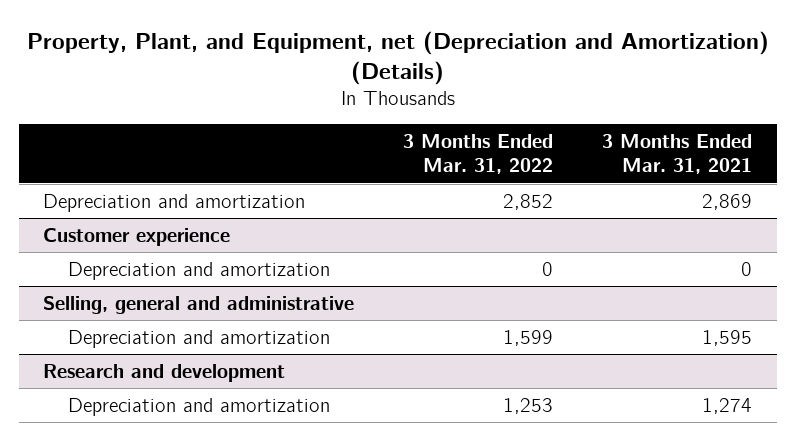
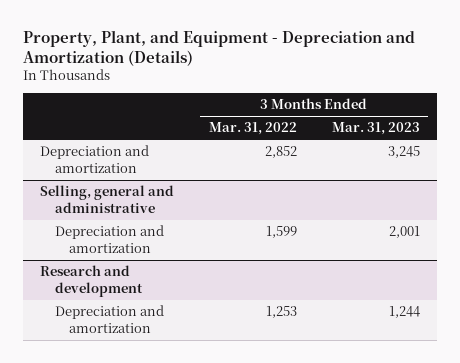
[26,30,769,85] Property, Plant, and Equipment, net (Depreciation and Amortization) (Details) -> [22,29,415,66] Property, Plant, and Equipment - Depreciation and Amortization (Details)
[602,134,753,175] 3 Months Ended Mar. 31, 2021 -> none
none -> [331,122,420,136] Mar. 31, 2023
[43,227,231,246] Customer experience -> none
[68,261,331,280] Depreciation and amortization -> none

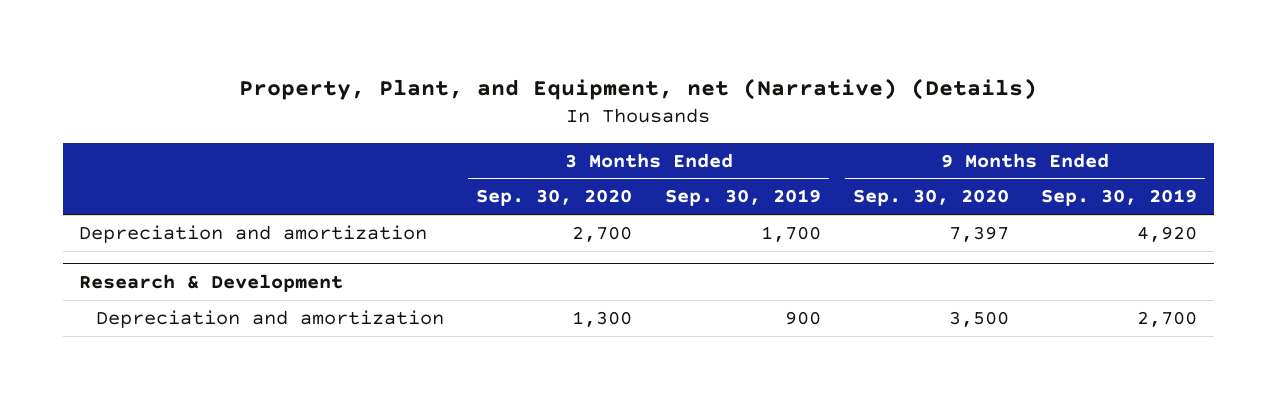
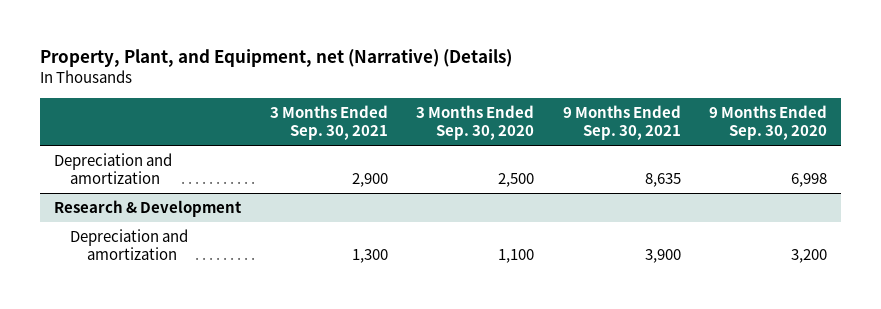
[664,189,821,207] Sep. 30, 2019 -> none
[1041,189,1198,207] Sep. 30, 2019 -> none
none -> [269,105,388,141] 3 Months Ended Sep. 30, 2021
none -> [562,105,681,141] 9 Months Ended Sep. 30, 2021
[572,225,633,242] 2,700 -> [498,173,535,188] 2,500
[949,225,1010,242] 7,397 -> [790,173,827,188] 6,998
[572,310,633,327] 1,300 -> [498,249,535,264] 1,100
[949,310,1010,327] 3,500 -> [790,249,827,264] 3,200

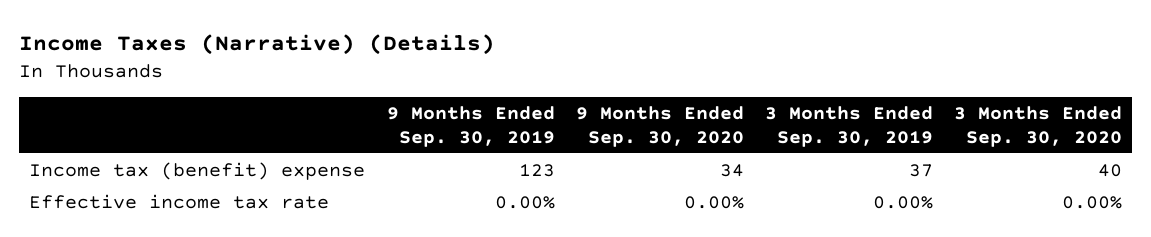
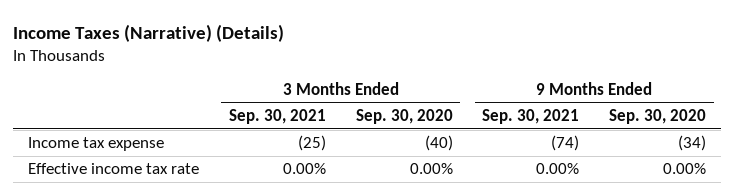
[386,105,555,147] 9 Months Ended Sep. 30, 2019 -> none
[764,105,933,147] 3 Months Ended Sep. 30, 2019 -> none
none -> [228,109,326,125] Sep. 30, 2021
none -> [482,109,580,125] Sep. 30, 2021
[29,161,366,180] Income tax (benefit) expense -> [28,137,165,152] Income tax expense
[719,163,744,177] 34 -> [678,135,707,152] (34)
[1097,163,1122,177] 40 -> [424,135,453,152] (40)

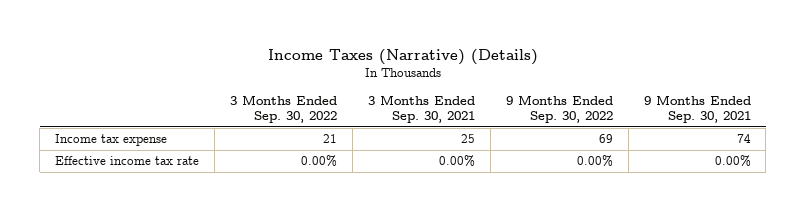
[355,109,453,125] Sep. 30, 2020 -> none
[609,109,707,125] Sep. 30, 2020 -> none
none -> [230,95,338,123] 3 Months Ended Sep. 30, 2022
none -> [505,95,613,123] 9 Months Ended Sep. 30, 2022
[297,135,326,152] (25) -> [460,134,475,144] 25
[551,135,580,152] (74) -> [736,134,751,144] 74

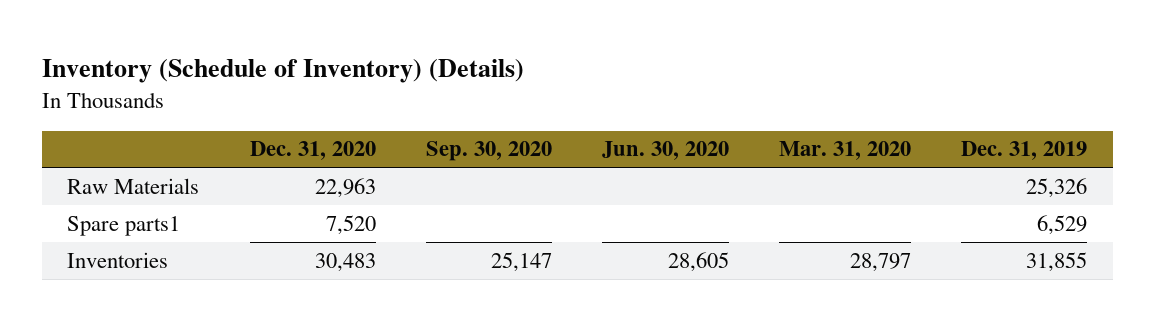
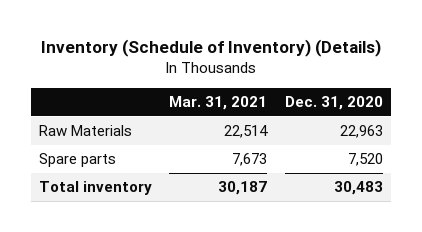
[425,141,552,162] Sep. 30, 2020 -> none
[601,141,729,161] Jun. 30, 2020 -> none
[779,141,912,161] Mar. 31, 2020 -> none
[961,141,1088,161] Dec. 31, 2019 -> none
none -> [169,96,268,111] Mar. 31, 2021
[67,215,181,236] Spare parts1 -> [39,153,117,168] Spare parts
[67,251,169,268] Inventories -> [39,181,153,196] Total inventory

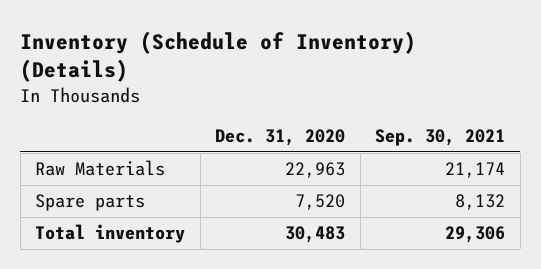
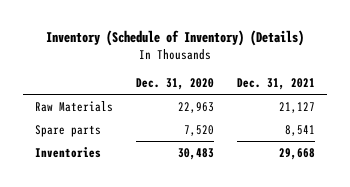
[375,129,506,147] Sep. 30, 2021 -> none
none -> [237,78,316,91] Dec. 31, 2021
[35,224,186,244] Total inventory -> [34,146,101,158] Inventories

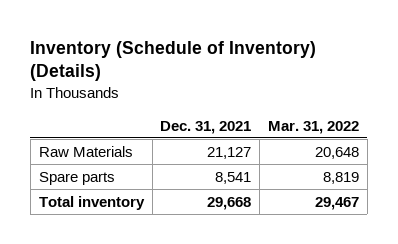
[135,78,214,91] Dec. 31, 2020 -> none
none -> [268,120,360,134] Mar. 31, 2022
[34,146,101,158] Inventories -> [38,195,145,210] Total inventory

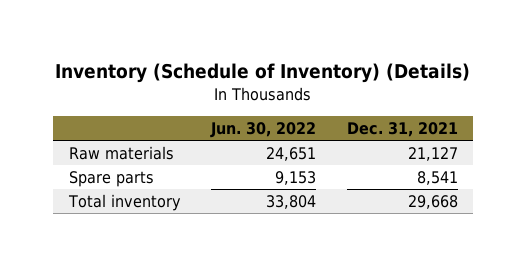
[268,120,360,134] Mar. 31, 2022 -> none
none -> [210,121,317,138] Jun. 30, 2022
[38,145,133,157] Raw Materials -> [68,146,174,161] Raw materials

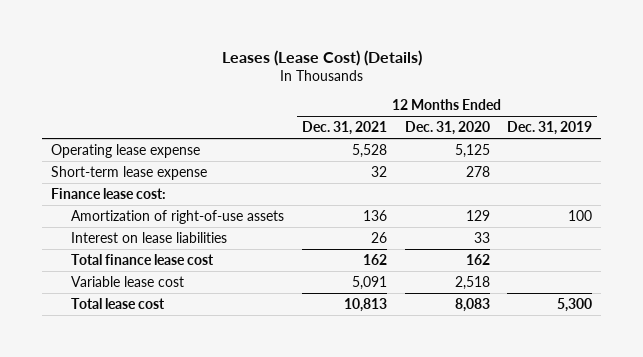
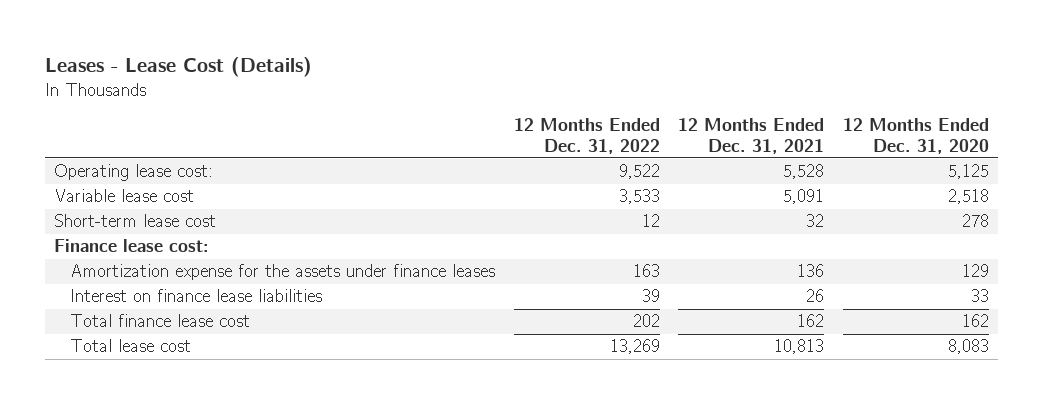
[221,49,422,66] Leases (Lease Cost) (Details) -> [44,56,312,77] Leases - Lease Cost (Details)
[507,120,593,135] Dec. 31, 2019 -> none
none -> [513,118,660,154] 12 Months Ended Dec. 31, 2022
[50,143,200,158] Operating lease expense -> [54,164,214,182] Operating lease cost:
[70,275,184,287] Variable lease cost -> [54,189,195,203] Variable lease cost
[50,165,207,180] Short-term lease expense -> [54,214,217,228] Short-term lease cost
[70,209,284,224] Amortization of right-of-use assets -> [70,264,496,281] Amortization expense for the assets under finance leases
[70,231,227,243] Interest on lease liabilities -> [70,289,323,303] Interest on finance lease liabilities

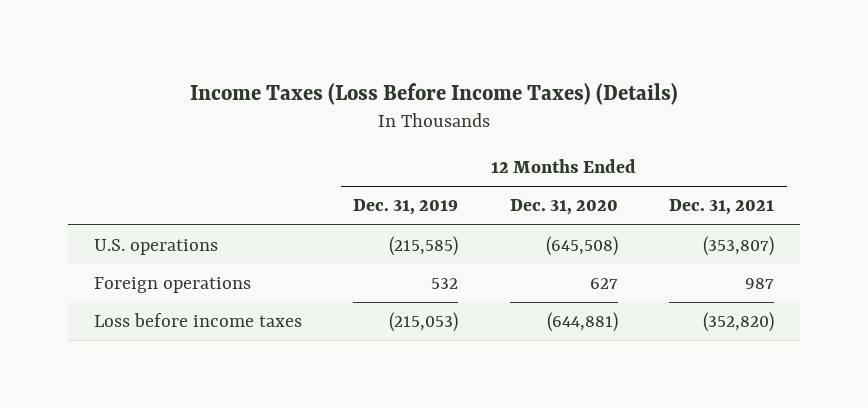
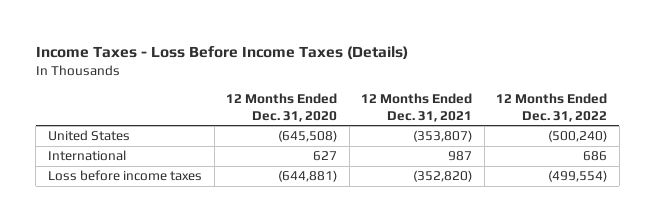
[190,82,679,105] Income Taxes (Loss Before Income Taxes) (Details) -> [35,45,408,59] Income Taxes - Loss Before Income Taxes (Details)
[353,199,459,216] Dec. 31, 2019 -> none
none -> [496,93,608,122] 12 Months Ended Dec. 31, 2022
[93,239,218,256] U.S. operations -> [47,130,130,142] United States
[93,277,251,294] Foreign operations -> [47,150,126,162] International

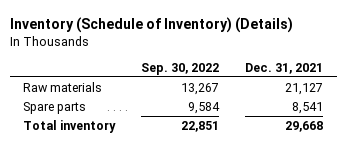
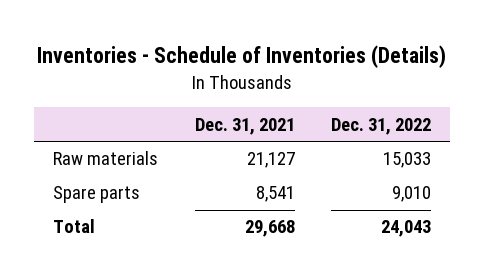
[9,17,293,34] Inventory (Schedule of Inventory) (Details) -> [37,45,447,69] Inventories - Schedule of Inventories (Details)
[141,62,220,75] Sep. 30, 2022 -> none
none -> [331,117,432,135] Dec. 31, 2022
[23,119,117,133] Total inventory -> [52,219,95,234] Total

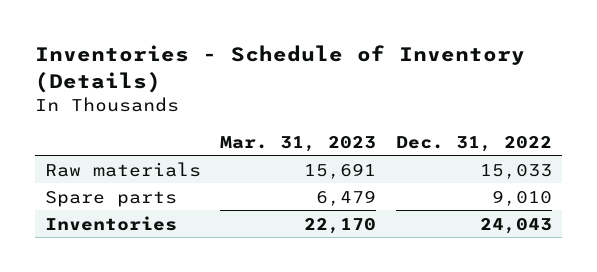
[37,45,447,69] Inventories - Schedule of Inventories (Details) -> [35,45,526,93] Inventories - Schedule of Inventory (Details)
[194,117,295,135] Dec. 31, 2021 -> none
none -> [220,135,377,152] Mar. 31, 2023
[52,219,95,234] Total -> [44,215,177,231] Inventories

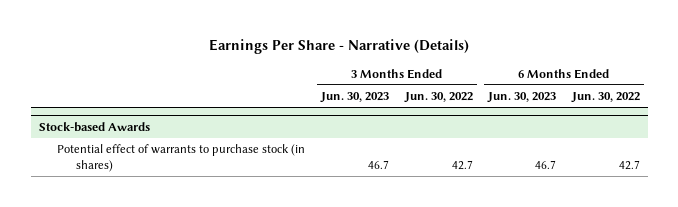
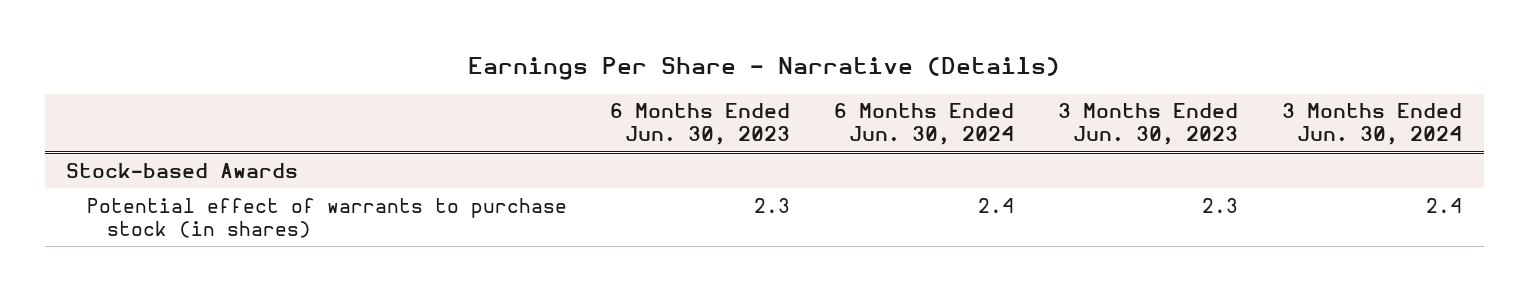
[403,92,473,104] Jun. 30, 2022 -> none
[570,92,640,104] Jun. 30, 2022 -> none
none -> [834,103,1015,146] 6 Months Ended Jun. 30, 2024
none -> [1281,103,1462,146] 3 Months Ended Jun. 30, 2024
[368,159,390,169] 46.7 -> [1202,197,1239,213] 2.3
[535,159,557,169] 46.7 -> [754,197,791,213] 2.3

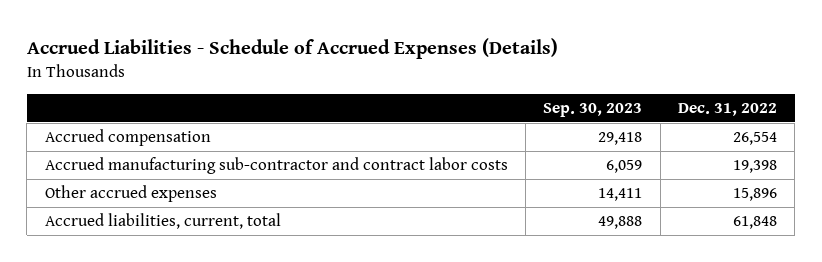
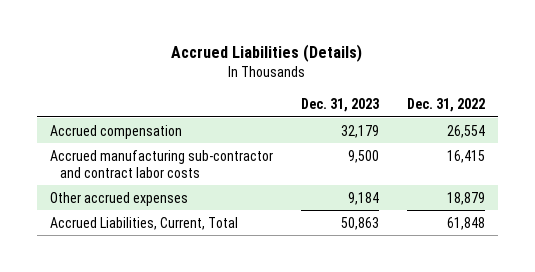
[26,37,558,59] Accrued Liabilities - Schedule of Accrued Expenses (Details) -> [171,44,363,63] Accrued Liabilities (Details)
[543,103,643,118] Sep. 30, 2023 -> none
none -> [300,97,379,112] Dec. 31, 2023
[732,160,777,174] 19,398 -> [446,149,485,163] 16,415
[732,188,777,202] 15,896 -> [446,191,485,205] 18,879
[44,213,281,230] Accrued liabilities, current, total -> [50,216,239,230] Accrued Liabilities, Current, Total

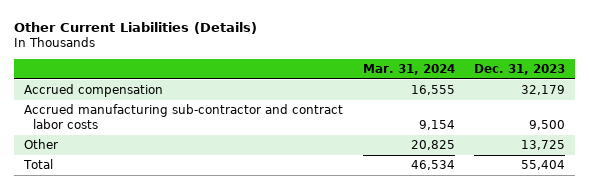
[171,44,363,63] Accrued Liabilities (Details) -> [14,21,258,34] Other Current Liabilities (Details)
[406,97,485,112] Dec. 31, 2022 -> none
none -> [362,63,455,75] Mar. 31, 2024
[50,191,189,206] Other accrued expenses -> [23,139,58,150] Other
[347,191,379,205] 9,184 -> [521,140,566,151] 13,725
[50,216,239,230] Accrued Liabilities, Current, Total -> [22,159,53,170] Total
[340,216,379,230] 50,863 -> [521,160,566,171] 55,404

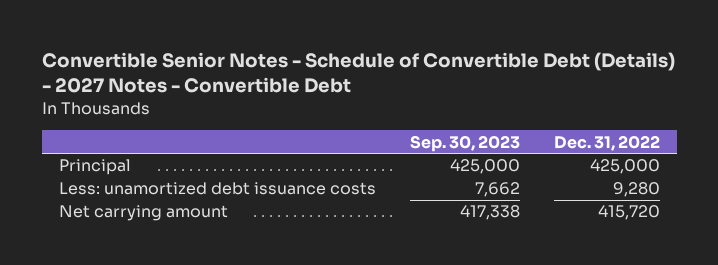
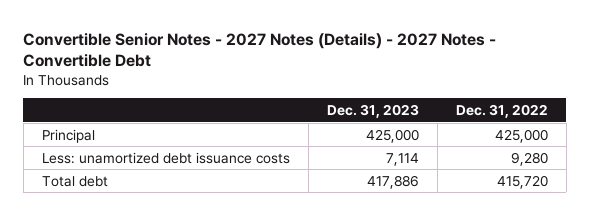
[41,51,675,93] Convertible Senior Notes - Schedule of Convertible Debt (Details) - 2027 Notes - Convertible Debt -> [23,32,497,68] Convertible Senior Notes - 2027 Notes (Details) - 2027 Notes - Convertible Debt
[409,134,520,152] Sep. 30, 2023 -> none
none -> [326,104,419,119] Dec. 31, 2023
[58,205,228,222] Net carrying amount -> [41,175,108,187] Total debt

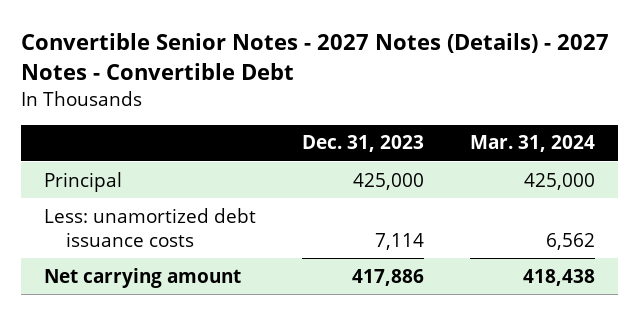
[455,104,548,119] Dec. 31, 2022 -> none
none -> [470,135,596,153] Mar. 31, 2024
[41,175,108,187] Total debt -> [43,267,241,288] Net carrying amount

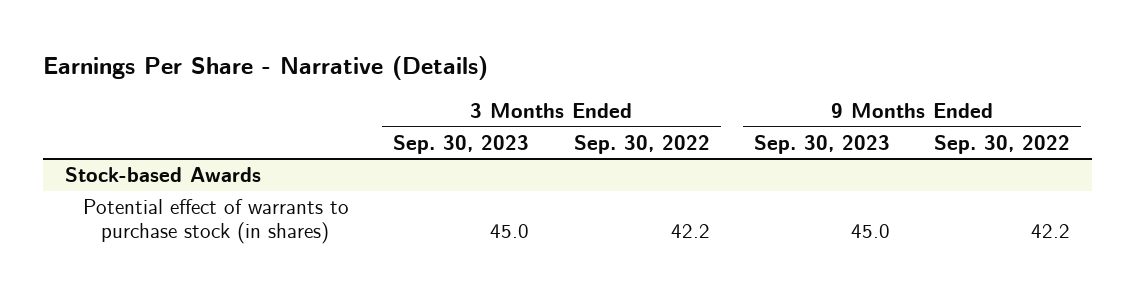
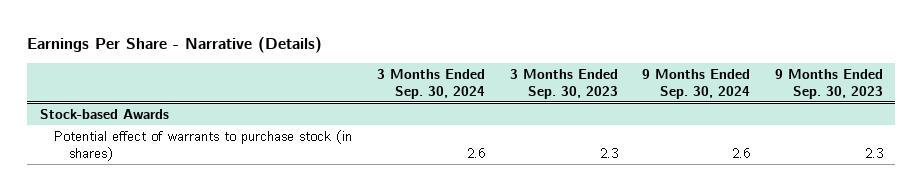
[573,134,710,154] Sep. 30, 2022 -> none
[934,134,1071,154] Sep. 30, 2022 -> none
none -> [376,68,485,99] 3 Months Ended Sep. 30, 2024
none -> [642,68,751,99] 9 Months Ended Sep. 30, 2024
[490,224,530,239] 45.0 -> [599,147,618,158] 2.3
[850,224,890,239] 45.0 -> [864,147,883,158] 2.3

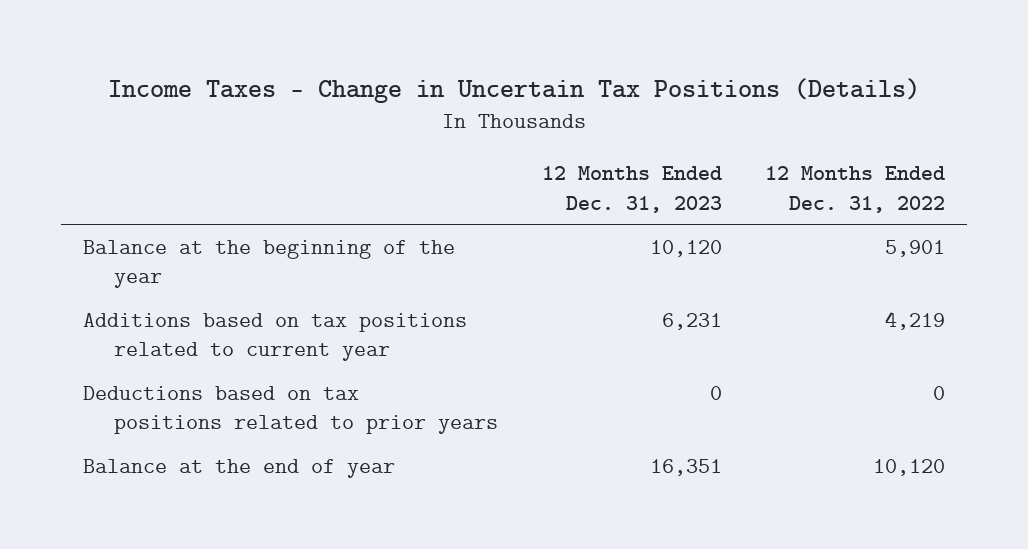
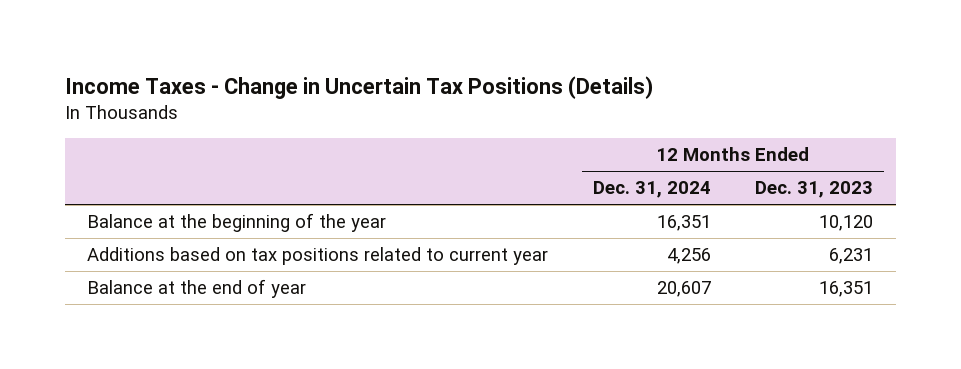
[765,166,946,213] 12 Months Ended Dec. 31, 2022 -> none
none -> [592,181,711,199] Dec. 31, 2024
[82,385,499,434] Deductions based on tax positions related to prior years -> none

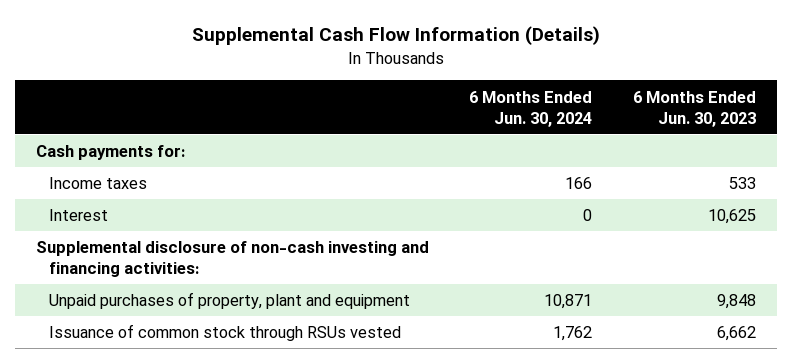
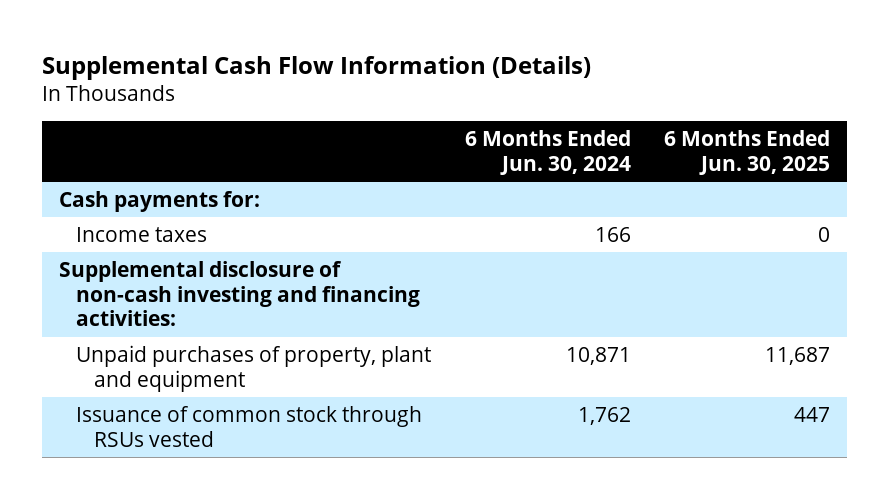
[633,90,757,127] 6 Months Ended Jun. 30, 2023 -> none
none -> [664,130,831,175] 6 Months Ended Jun. 30, 2025
[48,209,108,222] Interest -> none

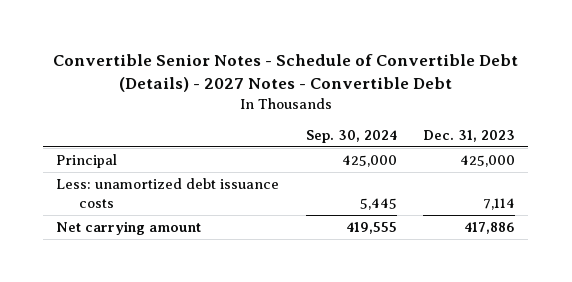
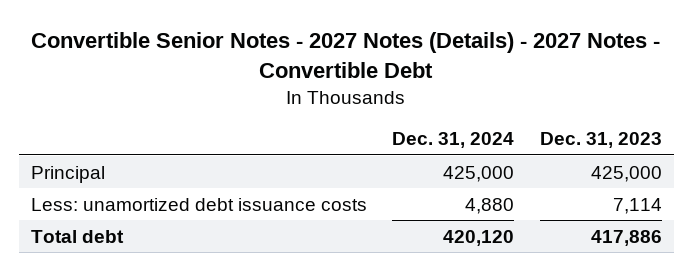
[52,54,518,92] Convertible Senior Notes - Schedule of Convertible Debt (Details) - 2027 Notes - Convertible Debt -> [31,32,661,78] Convertible Senior Notes - 2027 Notes (Details) - 2027 Notes - Convertible Debt
[305,130,397,144] Sep. 30, 2024 -> none
none -> [392,132,515,149] Dec. 31, 2024
[56,220,202,235] Net carrying amount -> [31,229,125,243] Total debt

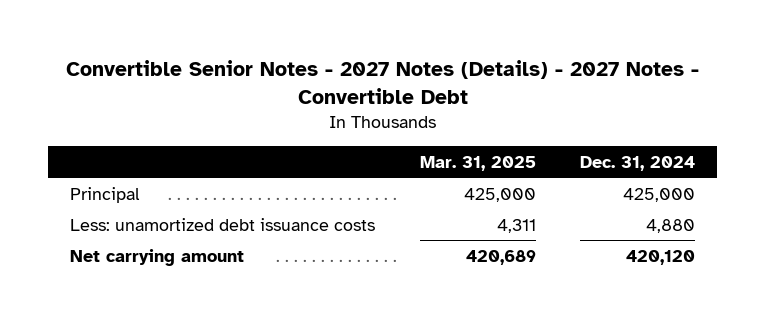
[539,132,662,149] Dec. 31, 2023 -> none
none -> [419,155,536,171] Mar. 31, 2025
[31,229,125,243] Total debt -> [70,248,245,266] Net carrying amount

